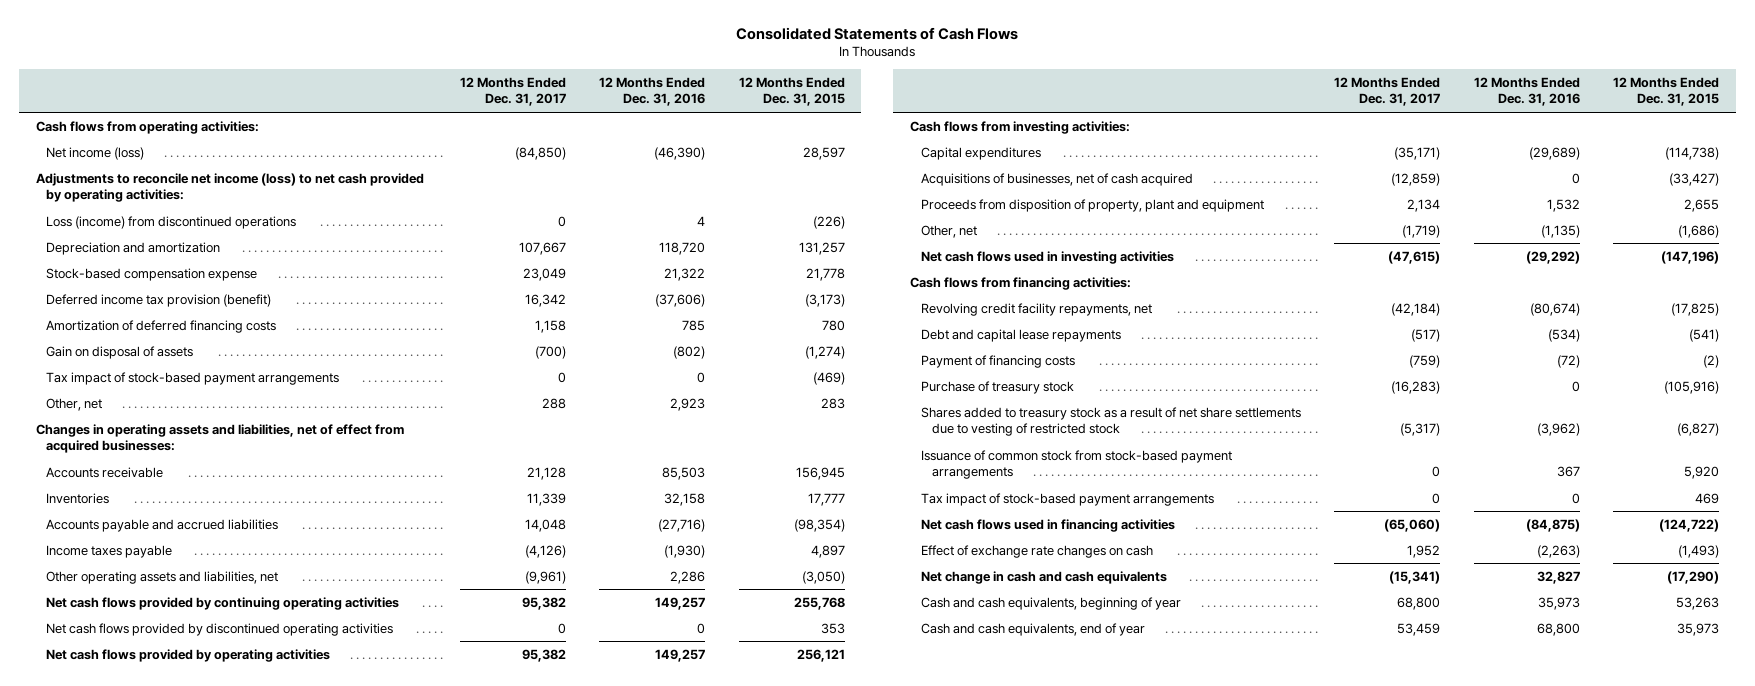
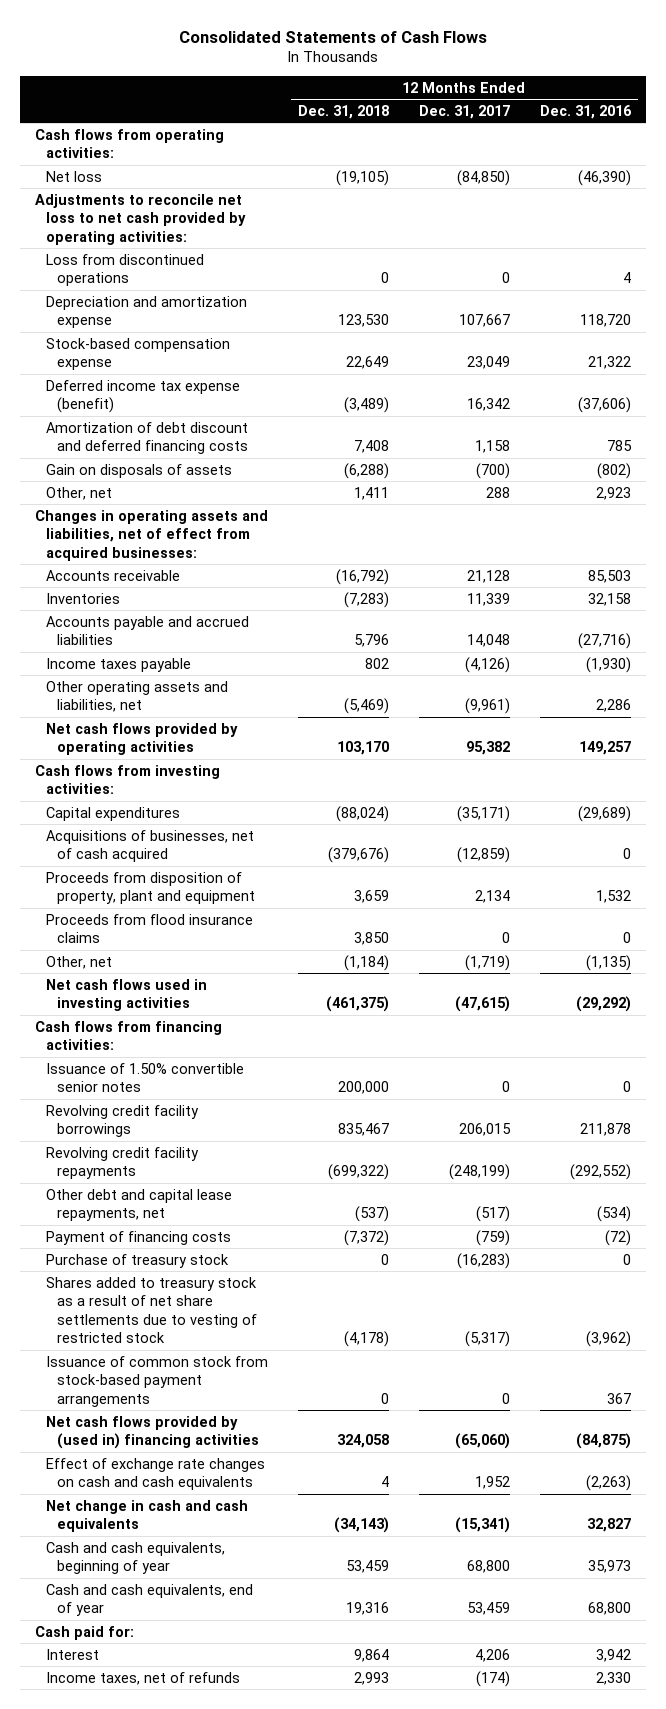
[738,76,845,107] 12 Months Ended Dec. 31, 2015 -> none
none -> [298,104,390,119] Dec. 31, 2018
[46,146,145,160] Net income (loss) -> [45,170,102,182] Net loss
[35,172,424,203] Adjustments to reconcile net income (loss) to net cash provided by operating activities: -> [35,193,246,245] Adjustments to reconcile net loss to net cash provided by operating activities:
[46,215,297,229] Loss (income) from discontinued operations -> [45,253,204,287] Loss from discontinued operations
[46,241,221,255] Depreciation and amortization -> [45,295,247,329] Depreciation and amortization expense
[46,371,340,385] Tax impact of stock-based payment arrangements -> none
[46,293,272,307] Deferred income tax provision (benefit) -> [45,379,240,414] Deferred income tax expense (benefit)
[46,319,277,333] Amortization of deferred financing costs -> [45,421,248,455] Amortization of debt discount and deferred financing costs
[46,345,194,359] Gain on disposal of assets -> [45,463,232,478] Gain on disposals of assets
[46,596,400,610] Net cash flows provided by continuing operating activities -> none
[46,622,394,636] Net cash flows provided by discontinued operating activities -> none
none -> [45,913,253,944] Proceeds from flood insurance claims
none -> [45,1062,244,1093] Issuance of 1.50% convertible senior notes
none -> [45,1104,199,1138] Revolving credit facility borrowings
[920,302,1152,316] Revolving credit facility repayments, net -> [45,1146,199,1180] Revolving credit facility repayments
[1391,302,1441,316] (42,184) -> [448,1164,510,1181] (248,199)
[1529,302,1580,316] (80,674) -> [569,1164,631,1181] (292,552)
[920,328,1121,342] Debt and capital lease repayments -> [45,1188,232,1222] Other debt and capital lease repayments, net
[920,492,1214,506] Tax impact of stock-based payment arrangements -> none
[920,518,1175,532] Net cash flows used in financing activities -> [45,1415,259,1450] Net cash flows provided by (used in) financing activities
[920,544,1153,558] Effect of exchange rate changes on cash -> [45,1457,265,1491] Effect of exchange rate changes on cash and cash equivalents
none -> [35,1625,135,1640] Cash paid for:
none -> [45,1648,99,1660] Interest
none -> [45,1671,240,1685] Income taxes, net of refunds

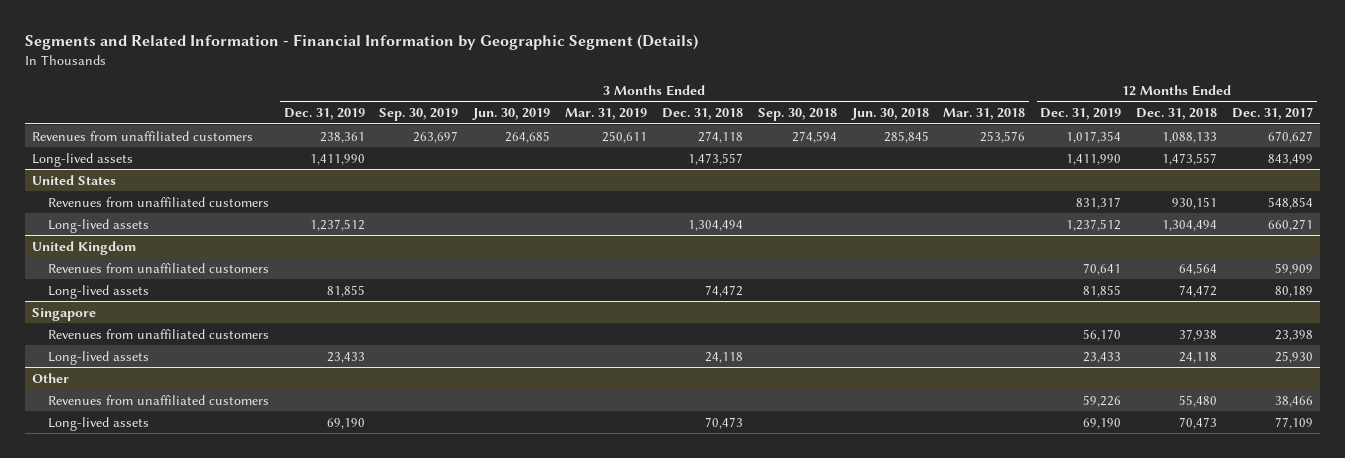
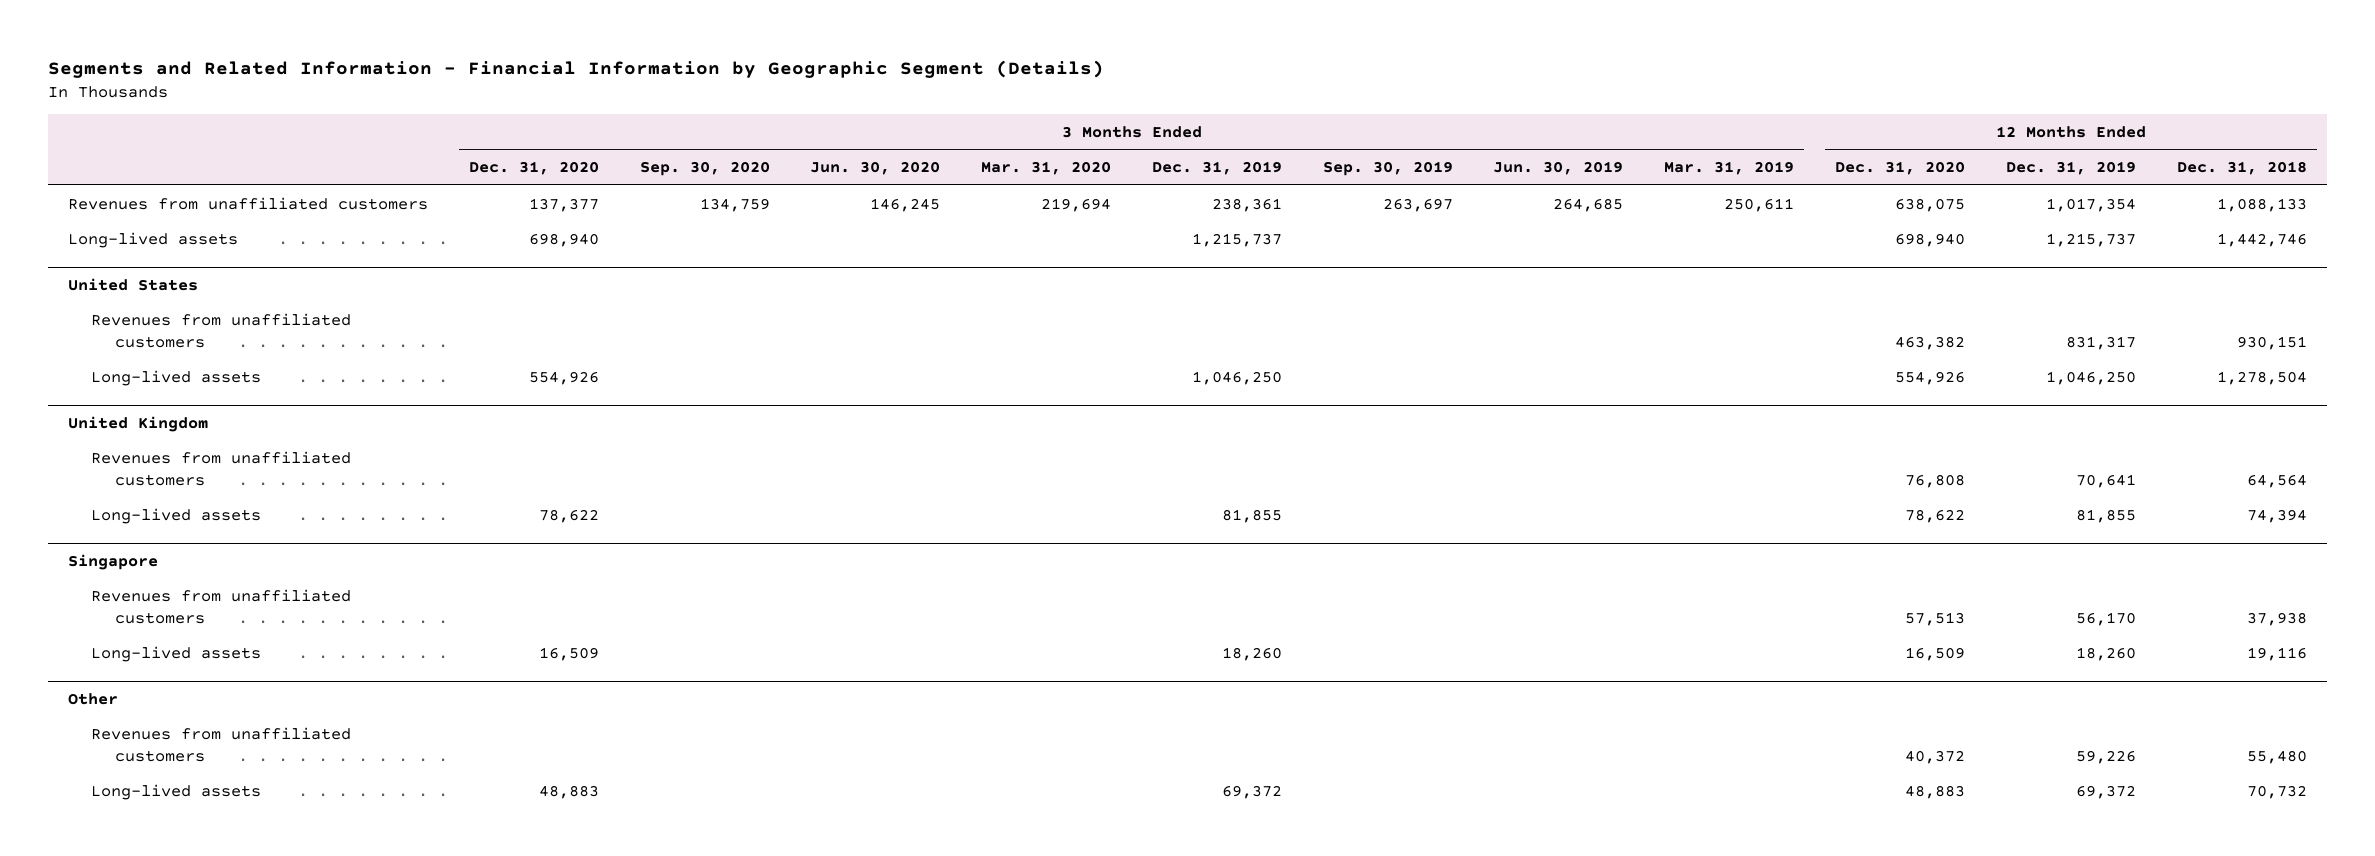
[661,108,743,121] Dec. 31, 2018 -> none
[757,108,837,122] Sep. 30, 2018 -> none
[850,108,929,121] Jun. 30, 2018 -> none
[943,108,1026,121] Mar. 31, 2018 -> none
[1231,107,1313,121] Dec. 31, 2017 -> none
none -> [468,161,599,176] Dec. 31, 2020
none -> [639,161,770,177] Sep. 30, 2020
none -> [810,161,941,176] Jun. 30, 2020
none -> [981,161,1112,176] Mar. 31, 2020
none -> [1835,161,1966,176] Dec. 31, 2020
[309,153,365,165] 1,411,990 -> [1191,232,1282,247] 1,215,737
[1066,153,1122,165] 1,411,990 -> [2045,232,2136,247] 1,215,737
[1162,152,1218,165] 1,473,557 -> [2216,232,2307,247] 1,442,746
[309,218,365,231] 1,237,512 -> [1191,370,1282,385] 1,046,250
[1066,218,1122,231] 1,237,512 -> [2045,370,2136,385] 1,046,250
[1162,219,1218,231] 1,304,494 -> [2216,370,2307,385] 1,278,504
[1179,284,1218,297] 74,472 -> [2246,508,2307,523] 74,394
[326,351,365,363] 23,433 -> [1221,646,1282,661] 18,260
[1083,351,1122,363] 23,433 -> [2075,646,2136,661] 18,260
[1179,351,1218,363] 24,118 -> [2246,646,2307,661] 19,116
[326,417,365,429] 69,190 -> [1221,784,1282,799] 69,372
[1083,417,1122,429] 69,190 -> [2075,784,2136,799] 69,372
[1179,416,1218,429] 70,473 -> [2246,784,2307,799] 70,732

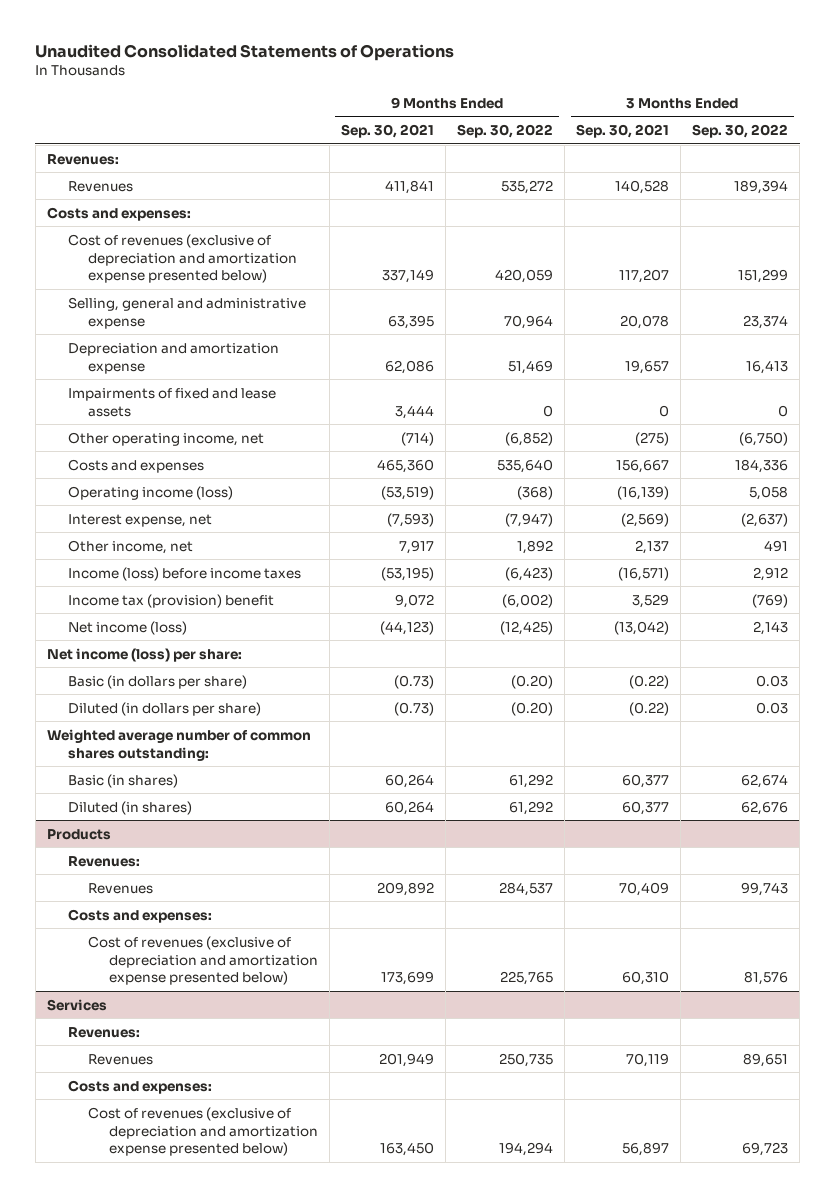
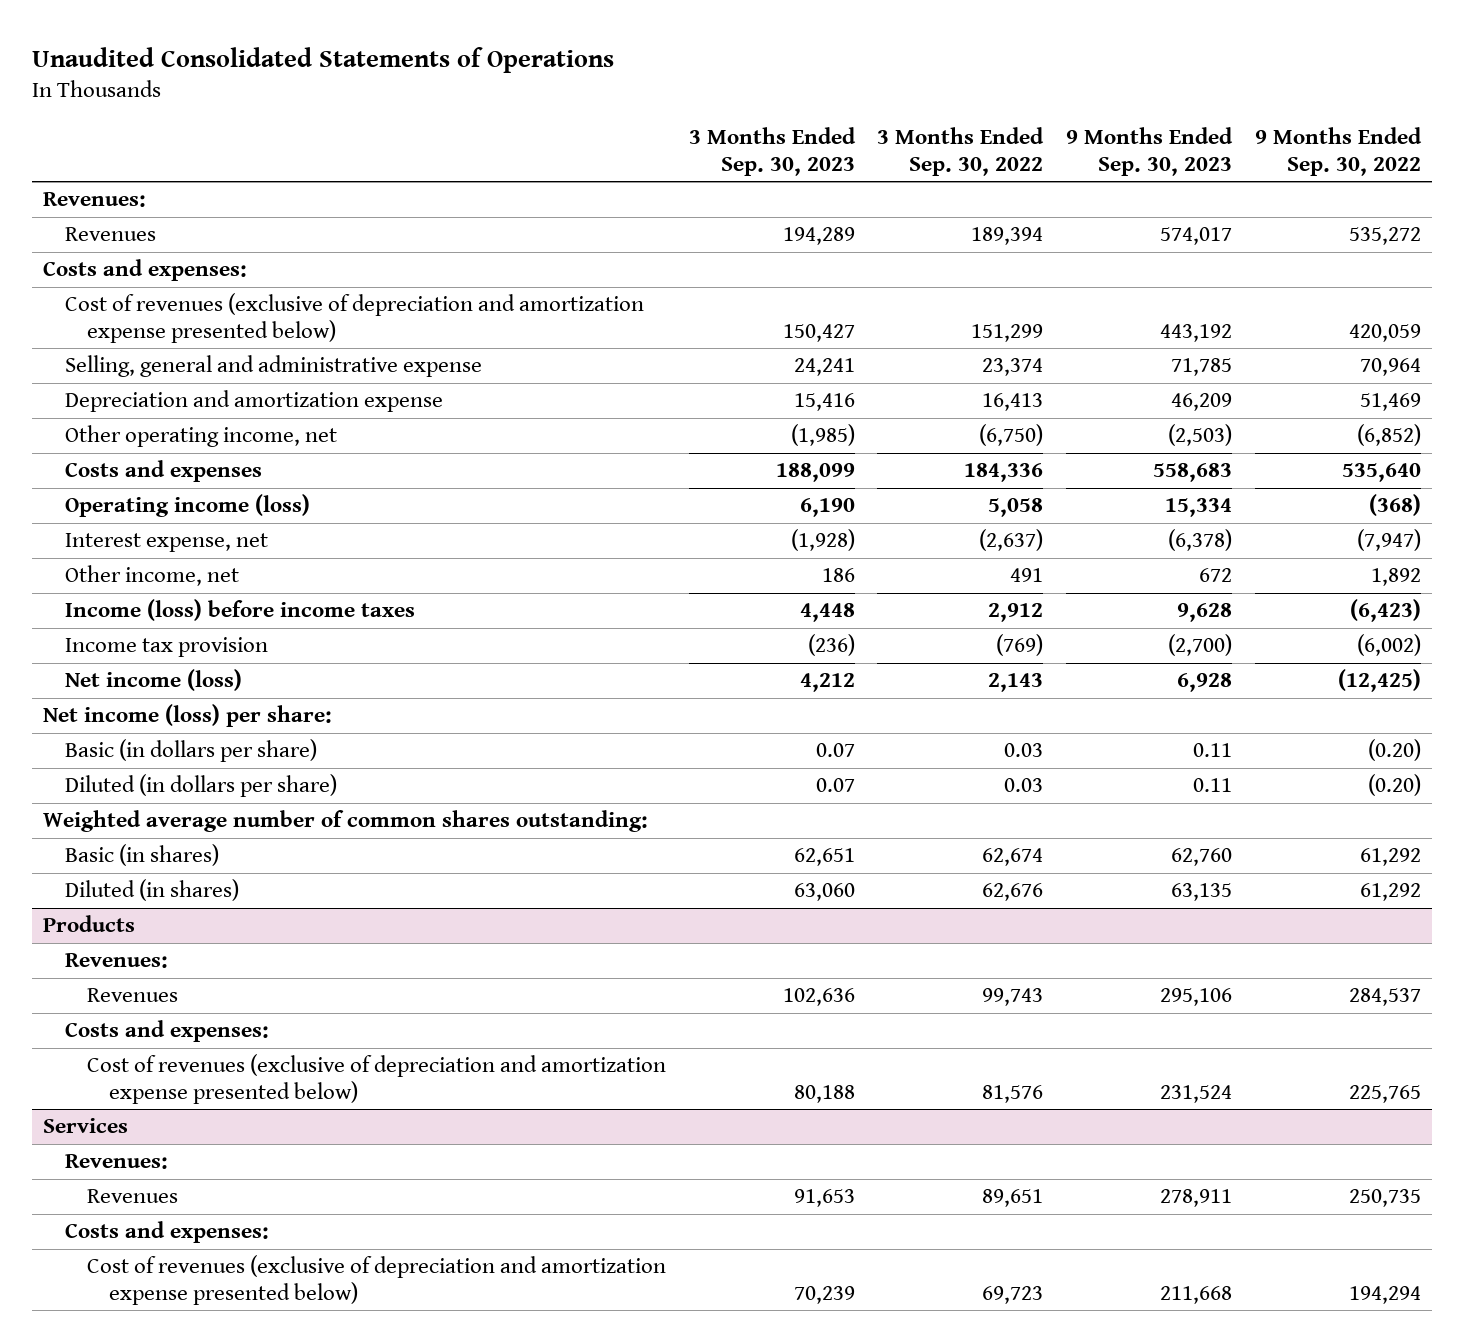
[341,124,435,139] Sep. 30, 2021 -> none
[576,124,670,139] Sep. 30, 2021 -> none
none -> [688,127,856,176] 3 Months Ended Sep. 30, 2023
none -> [1065,127,1233,176] 9 Months Ended Sep. 30, 2023
[67,387,276,417] Impairments of fixed and lease assets -> none
[67,593,274,608] Income tax (provision) benefit -> [65,637,269,658] Income tax provision

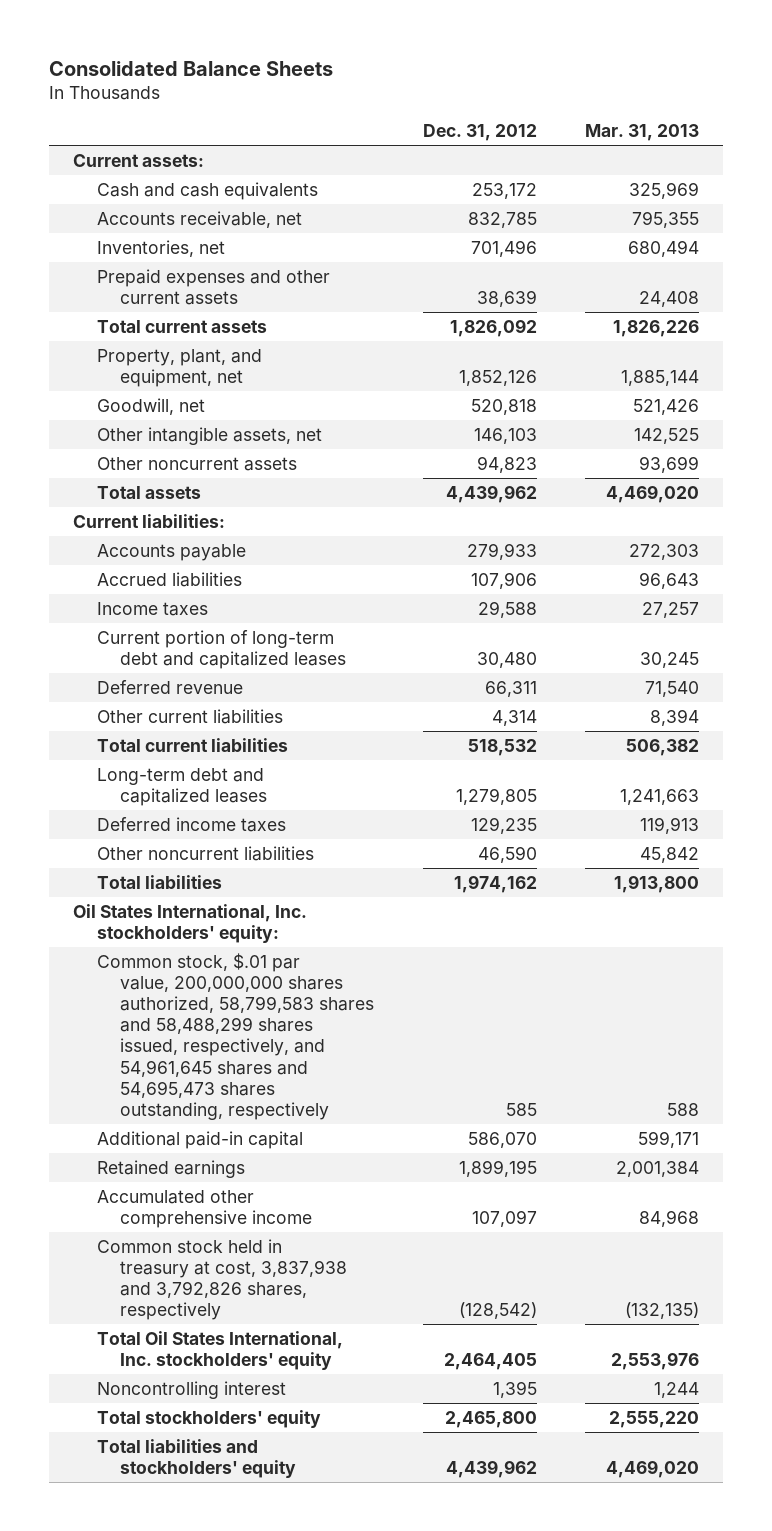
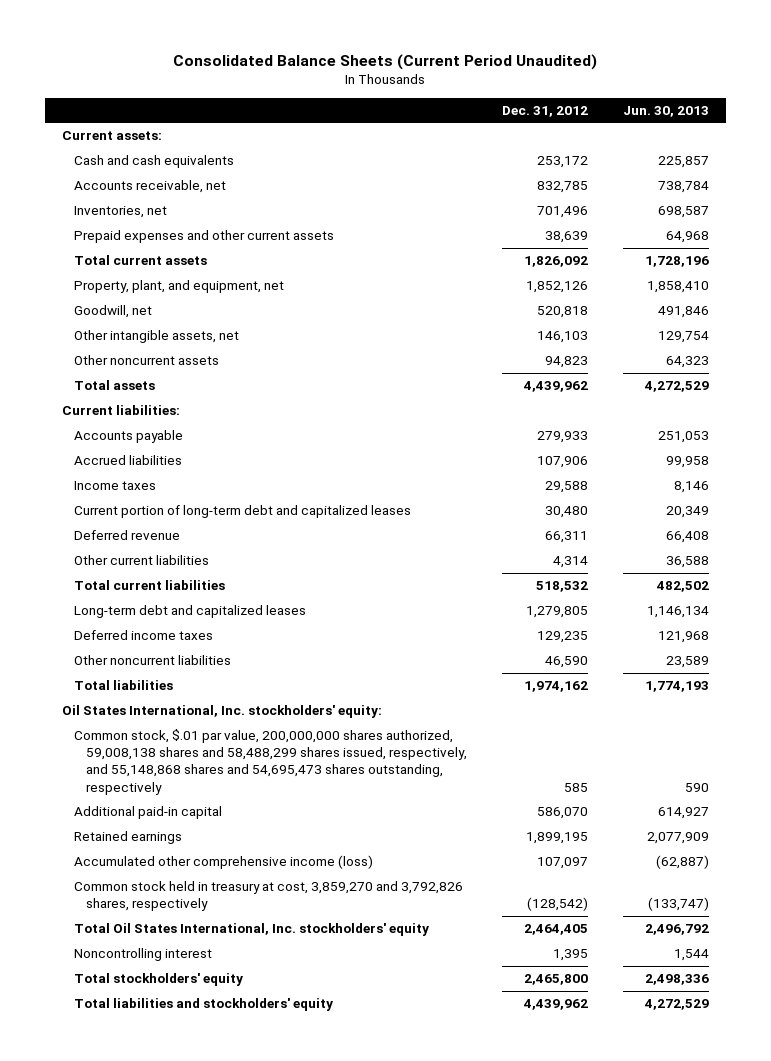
[48,60,333,76] Consolidated Balance Sheets -> [173,53,598,70] Consolidated Balance Sheets (Current Period Unaudited)
[584,124,699,142] Mar. 31, 2013 -> none
none -> [622,105,709,117] Jun. 30, 2013
[96,952,375,1121] Common stock, $.01 par value, 200,000,000 shares authorized, 58,799,583 shares and 58,488,299 shares issued, respectively, and 54,961,645 shares and 54,695,473 shares outstanding, respectively -> [74,729,468,795] Common stock, $.01 par value, 200,000,000 shares authorized, 59,008,138 shares and 58,488,299 shares issued, respectively, and 55,148,868 shares and 54,695,473 shares outstanding, respectively
[96,1189,313,1228] Accumulated other comprehensive income -> [74,855,374,870] Accumulated other comprehensive income (loss)
[96,1238,348,1321] Common stock held in treasury at cost, 3,837,938 and 3,792,826 shares, respectively -> [74,881,464,912] Common stock held in treasury at cost, 3,859,270 and 3,792,826 shares, respectively

